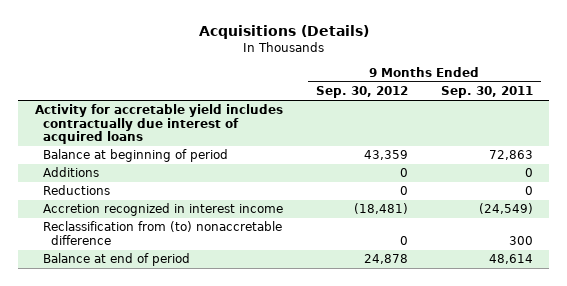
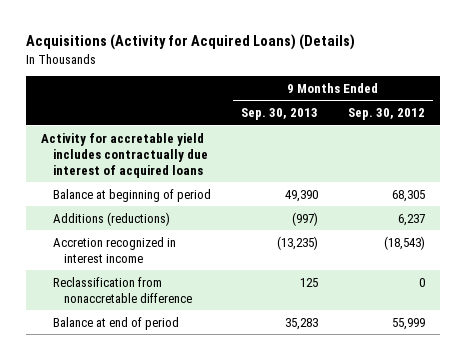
[198,25,369,40] Acquisitions (Details) -> [26,34,356,51] Acquisitions (Activity for Acquired Loans) (Details)
[440,86,533,99] Sep. 30, 2011 -> none
none -> [240,108,318,121] Sep. 30, 2013
[42,185,110,196] Reductions -> none
[363,150,408,161] 43,359 -> [391,189,425,202] 68,305
[42,167,99,178] Additions -> [52,211,170,226] Additions (reductions)
[399,168,408,178] 0 -> [397,213,425,226] 6,237
[353,203,408,215] (18,481) -> [383,235,425,250] (18,543)
[42,221,282,245] Reclassification from (to) nonaccretable difference -> [52,276,192,303] Reclassification from nonaccretable difference
[363,254,408,265] 24,878 -> [391,317,425,330] 55,999

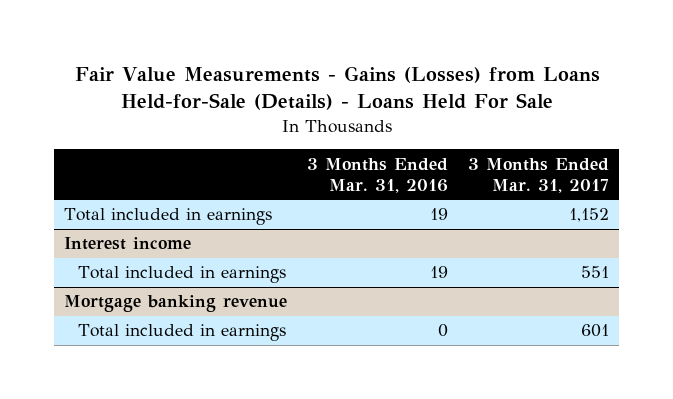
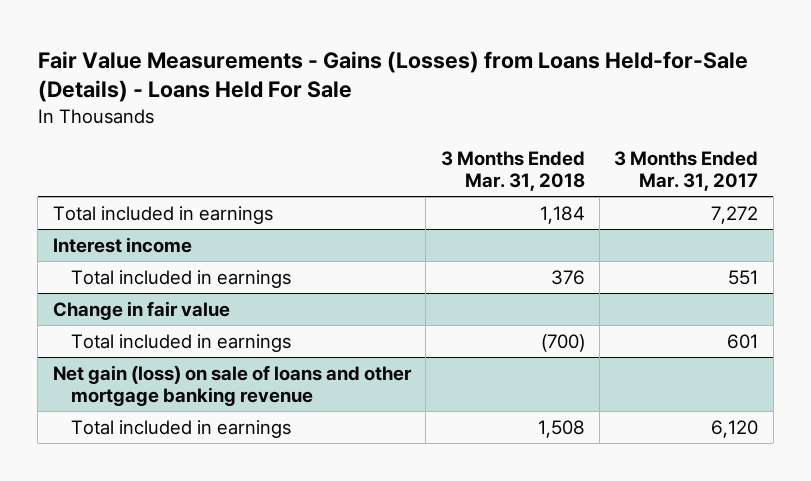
[307,157,449,193] 3 Months Ended Mar. 31, 2016 -> none
none -> [440,150,585,191] 3 Months Ended Mar. 31, 2018
[568,208,609,223] 1,152 -> [711,205,759,224] 7,272
[64,295,288,313] Mortgage banking revenue -> [52,300,230,320] Change in fair value
none -> [52,364,412,406] Net gain (loss) on sale of loans and other mortgage banking revenue
none -> [70,419,291,438] Total included in earnings

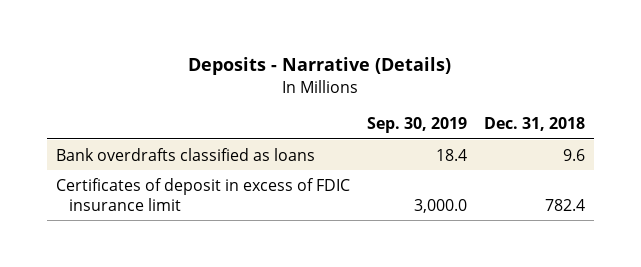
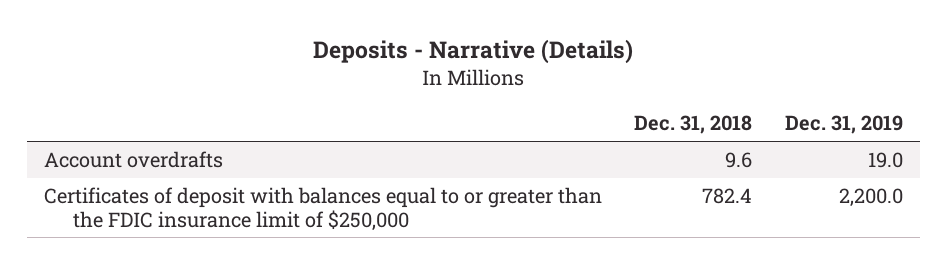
[366,117,467,134] Sep. 30, 2019 -> none
none -> [785,115,904,135] Dec. 31, 2019
[55,147,315,161] Bank overdrafts classified as loans -> [43,151,223,169] Account overdrafts
[55,177,350,211] Certificates of deposit in excess of FDIC insurance limit -> [43,187,602,231] Certificates of deposit with balances equal to or greater than the FDIC insurance limit of $250,000

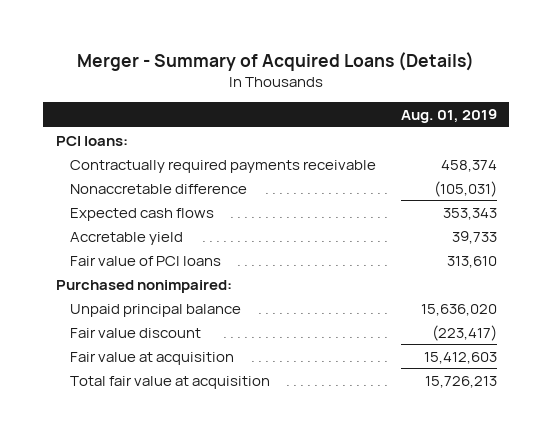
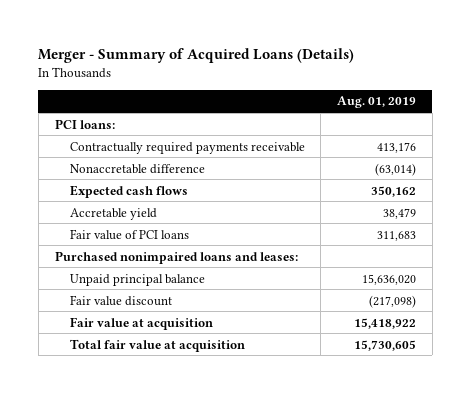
[440,159,497,172] 458,374 -> [377,141,417,153] 413,176
[433,180,497,197] (105,031) -> [375,162,417,176] (63,014)
[442,207,497,220] 353,343 -> [371,185,417,197] 350,162
[451,230,497,244] 39,733 -> [383,207,417,219] 38,479
[446,255,497,268] 313,610 -> [377,230,417,241] 311,683
[55,279,232,293] Purchased nonimpaired: -> [54,250,298,264] Purchased nonimpaired loans and leases:
[431,324,497,341] (223,417) -> [369,294,417,308] (217,098)
[423,351,497,364] 15,412,603 -> [354,317,417,329] 15,418,922
[424,375,497,388] 15,726,213 -> [354,339,417,351] 15,730,605

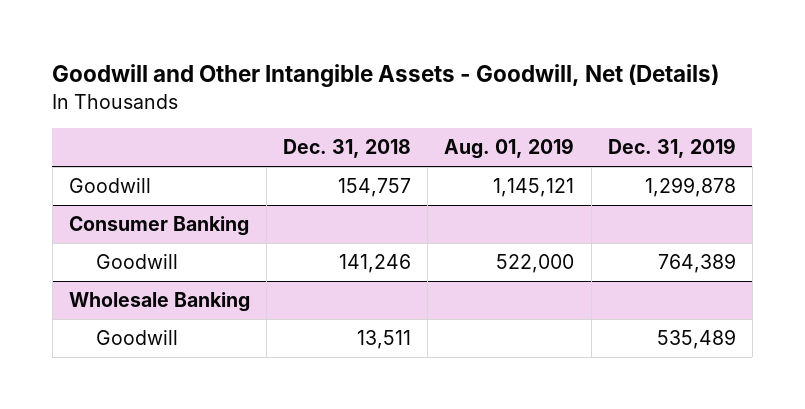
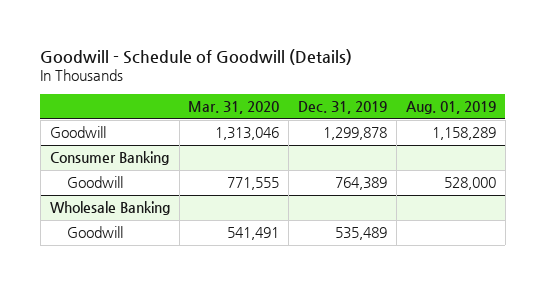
[52,64,720,88] Goodwill and Other Intangible Assets - Goodwill, Net (Details) -> [40,48,353,65] Goodwill - Schedule of Goodwill (Details)
[283,139,412,159] Dec. 31, 2018 -> none
none -> [188,100,280,114] Mar. 31, 2020
[493,178,575,198] 1,145,121 -> [431,127,496,141] 1,158,289
[496,254,575,274] 522,000 -> [443,177,496,191] 528,000

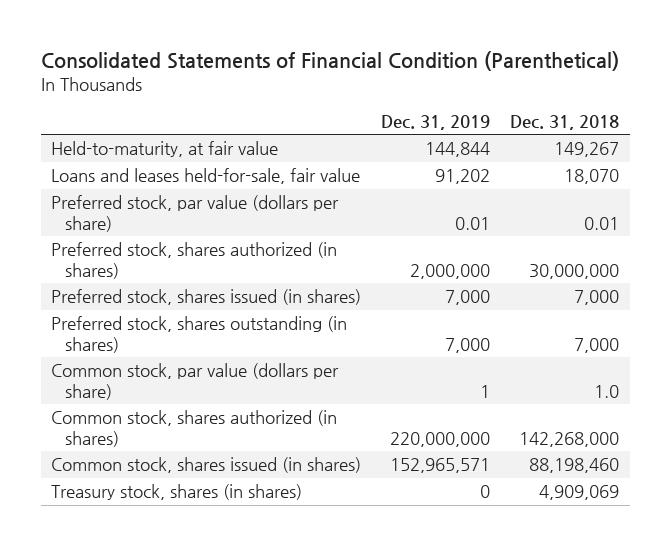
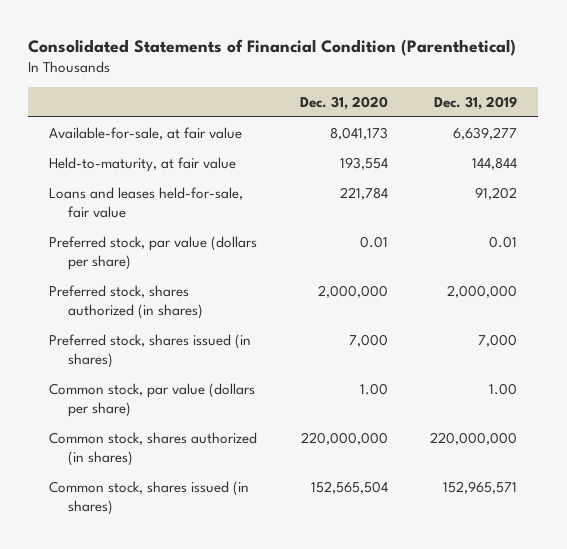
[510,114,620,130] Dec. 31, 2018 -> none
none -> [299,95,388,110] Dec. 31, 2020
none -> [49,126,243,140] Available-for-sale, at fair value
[50,316,347,353] Preferred stock, shares outstanding (in shares) -> none
[480,384,491,398] 1 -> [489,382,518,395] 1.00
[50,484,302,501] Treasury stock, shares (in shares) -> none

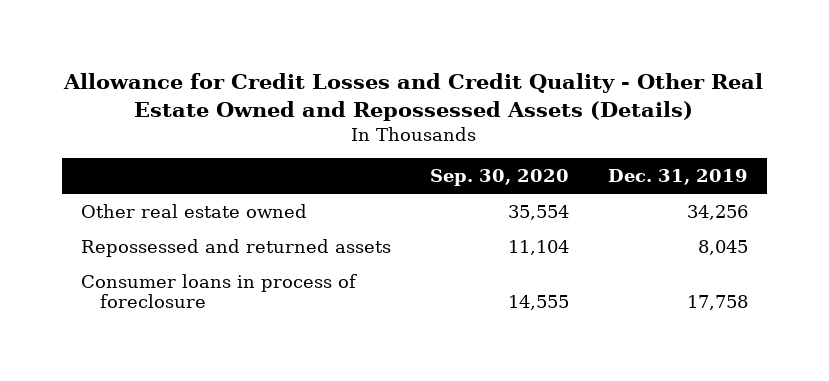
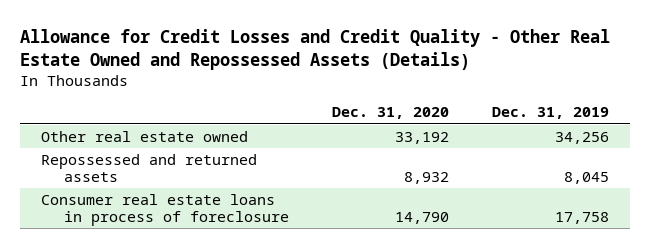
[429,169,569,187] Sep. 30, 2020 -> none
none -> [331,107,449,120] Dec. 31, 2020
[81,273,358,309] Consumer loans in process of foreclosure -> [41,193,290,227] Consumer real estate loans in process of foreclosure

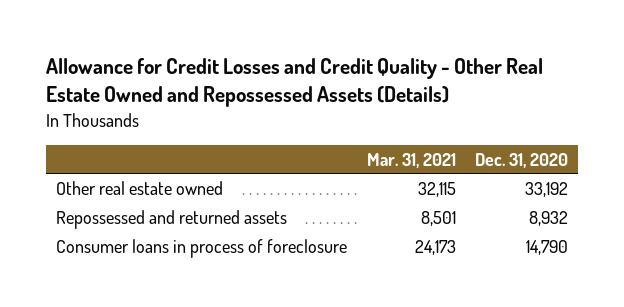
[491,107,609,120] Dec. 31, 2019 -> none
none -> [366,152,456,168] Mar. 31, 2021
[41,193,290,227] Consumer real estate loans in process of foreclosure -> [55,238,347,258] Consumer loans in process of foreclosure

